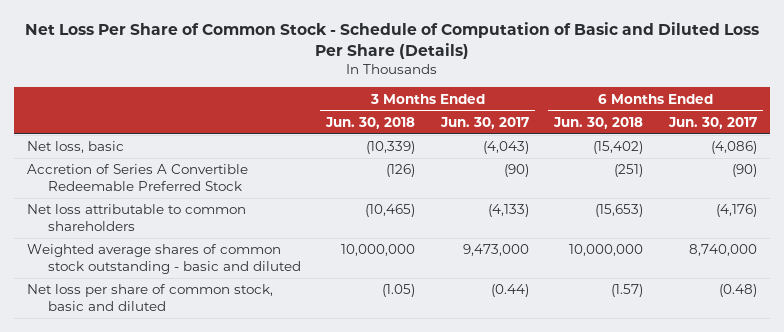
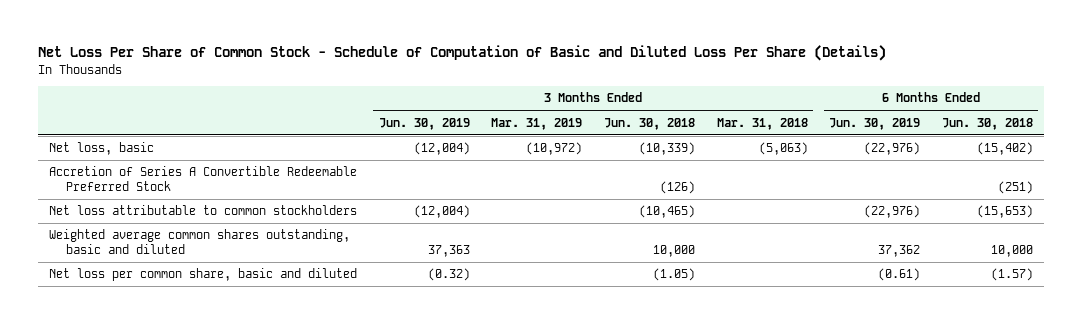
[439,116,529,129] Jun. 30, 2017 -> none
[667,116,757,129] Jun. 30, 2017 -> none
none -> [378,117,470,130] Jun. 30, 2019
none -> [491,117,583,130] Mar. 31, 2019
none -> [716,117,808,130] Mar. 31, 2018
none -> [829,117,921,130] Jun. 30, 2019
[27,204,247,232] Net loss attributable to common shareholders -> [49,205,358,216] Net loss attributable to common stockholders
[27,244,301,275] Weighted average shares of common stock outstanding - basic and diluted -> [49,229,351,255] Weighted average common shares outstanding, basic and diluted
[341,244,416,257] 10,000,000 -> [652,245,695,258] 10,000
[569,244,644,257] 10,000,000 -> [990,245,1033,258] 10,000
[27,284,274,312] Net loss per share of common stock, basic and diluted -> [49,268,358,282] Net loss per common share, basic and diluted

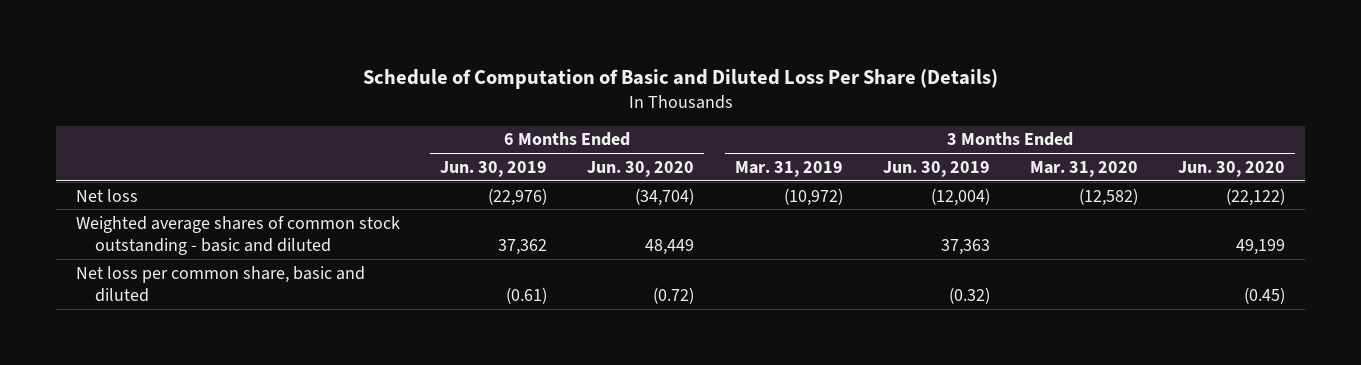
[38,45,887,62] Net Loss Per Share of Common Stock - Schedule of Computation of Basic and Diluted Loss Per Share (Details) -> [362,68,998,89] Schedule of Computation of Basic and Diluted Loss Per Share (Details)
[603,117,695,130] Jun. 30, 2018 -> none
[716,117,808,130] Mar. 31, 2018 -> none
[941,117,1033,130] Jun. 30, 2018 -> none
none -> [587,160,695,177] Jun. 30, 2020
none -> [1029,160,1138,177] Mar. 31, 2020
none -> [1177,160,1285,177] Jun. 30, 2020
[49,166,358,192] Accretion of Series A Convertible Redeemable Preferred Stock -> none
[49,205,358,216] Net loss attributable to common stockholders -> none
[49,142,155,156] Net loss, basic -> [76,188,139,202] Net loss
[49,229,351,255] Weighted average common shares outstanding, basic and diluted -> [76,215,401,255] Weighted average shares of common stock outstanding - basic and diluted

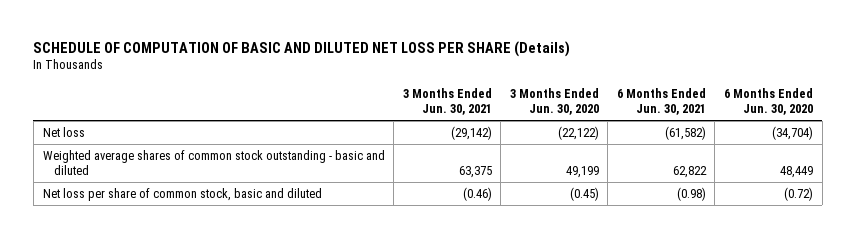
[362,68,998,89] Schedule of Computation of Basic and Diluted Loss Per Share (Details) -> [33,40,571,57] SCHEDULE OF COMPUTATION OF BASIC AND DILUTED NET LOSS PER SHARE (Details)
[440,160,548,177] Jun. 30, 2019 -> none
[734,160,843,177] Mar. 31, 2019 -> none
[882,160,990,177] Jun. 30, 2019 -> none
[1029,160,1138,177] Mar. 31, 2020 -> none
none -> [402,87,492,115] 3 Months Ended Jun. 30, 2021
none -> [616,87,706,115] 6 Months Ended Jun. 30, 2021
[76,265,366,302] Net loss per common share, basic and diluted -> [42,188,322,202] Net loss per share of common stock, basic and diluted

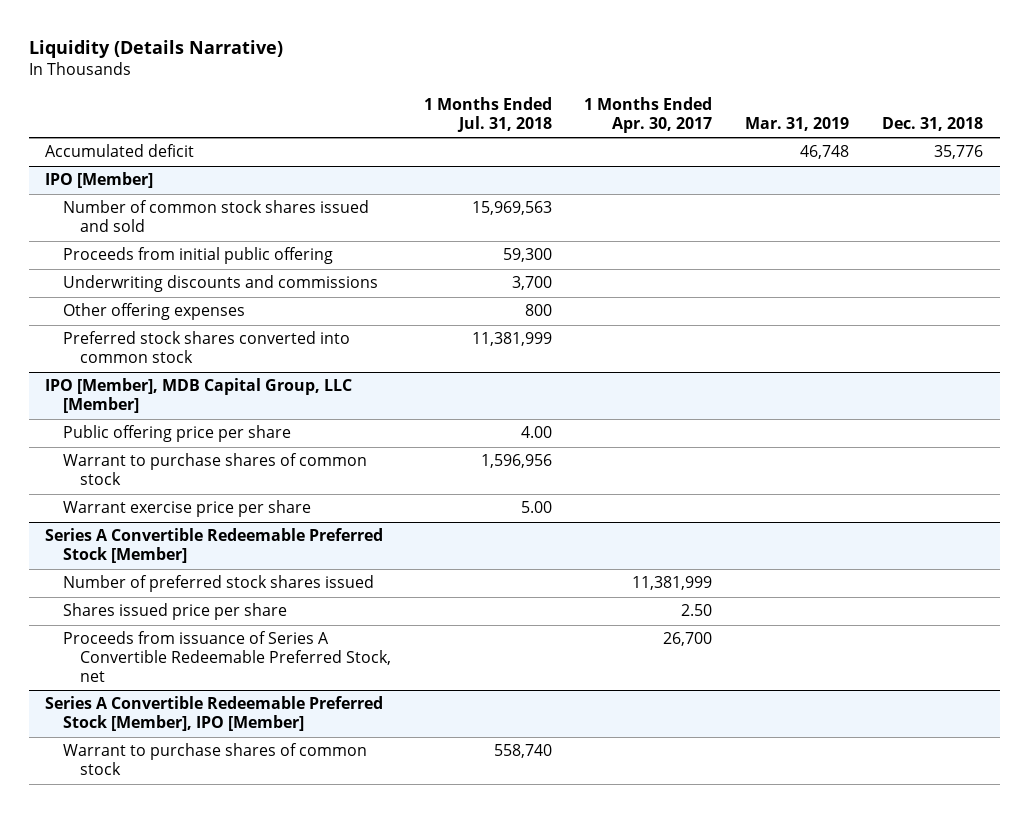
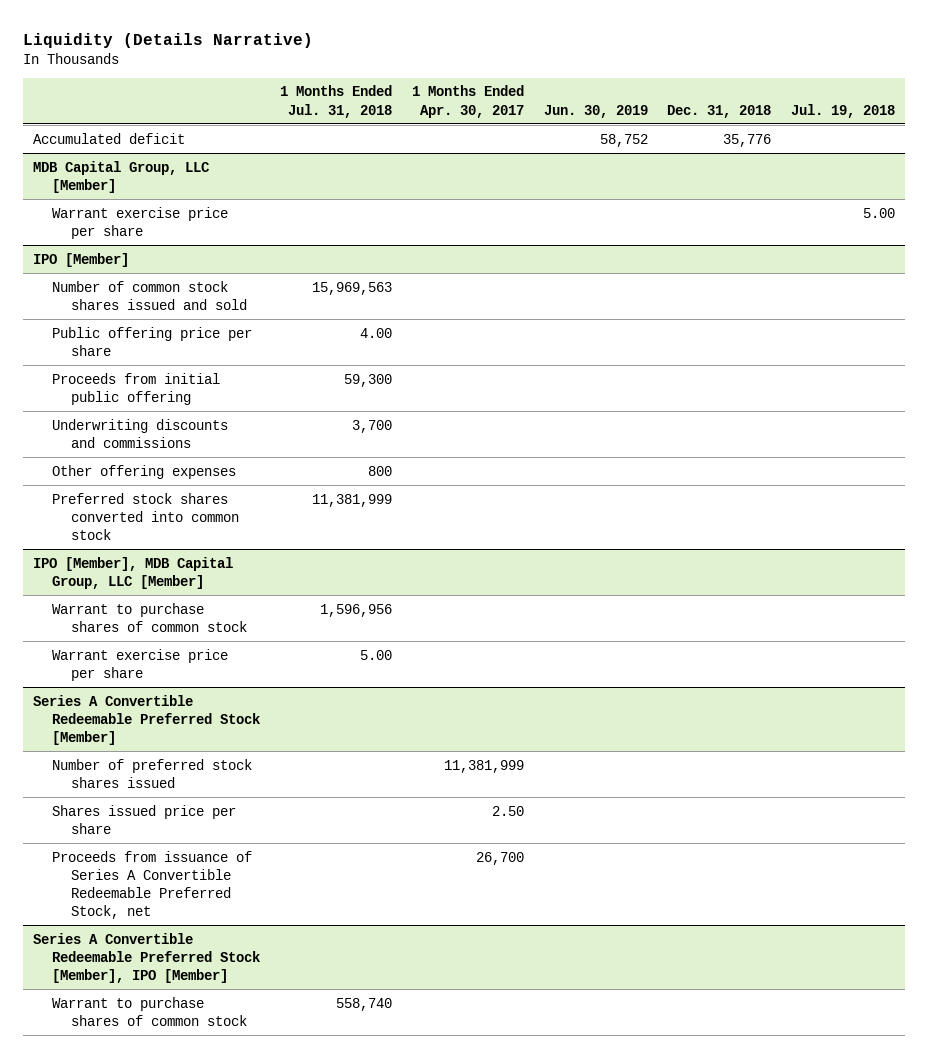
[745,117,850,132] Mar. 31, 2019 -> none
none -> [543,104,648,118] Jun. 30, 2019
none -> [791,103,896,118] Jul. 19, 2018
none -> [32,160,210,193] MDB Capital Group, LLC [Member]
none -> [52,206,229,239] Warrant exercise price per share
none -> [52,326,253,356] Public offering price per share
[62,425,291,443] Public offering price per share -> none

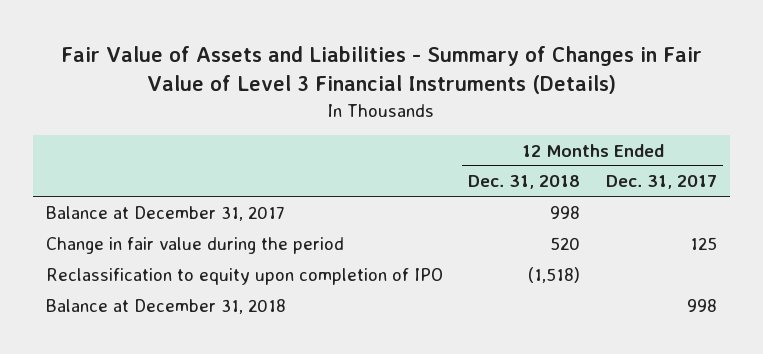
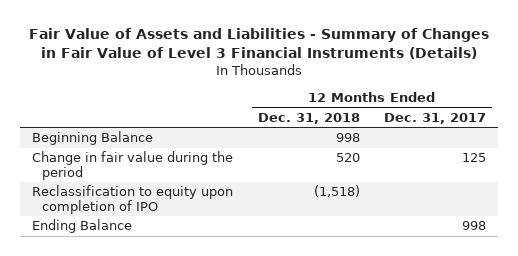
[45,205,285,221] Balance at December 31, 2017 -> [32,131,154,146] Beginning Balance
[45,298,286,314] Balance at December 31, 2018 -> [32,219,133,234] Ending Balance

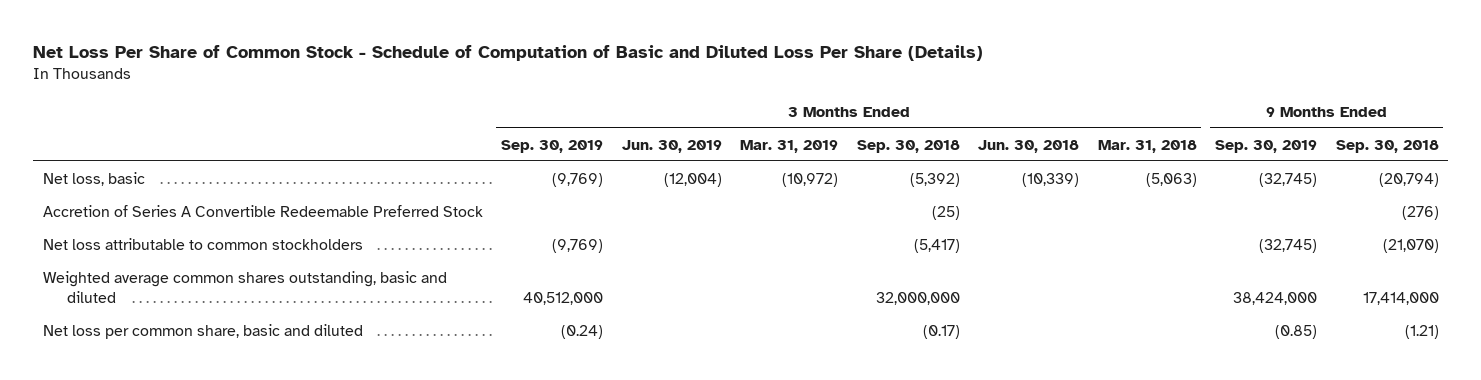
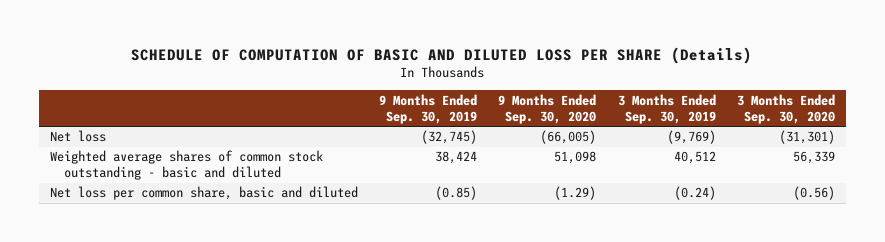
[33,44,984,61] Net Loss Per Share of Common Stock - Schedule of Computation of Basic and Diluted Loss Per Share (Details) -> [131,46,753,64] SCHEDULE OF COMPUTATION OF BASIC AND DILUTED LOSS PER SHARE (Details)
[621,139,722,153] Jun. 30, 2019 -> none
[740,139,839,153] Mar. 31, 2019 -> none
[856,139,960,153] Sep. 30, 2018 -> none
[978,139,1080,153] Jun. 30, 2018 -> none
[1097,139,1197,153] Mar. 31, 2018 -> none
[1335,139,1439,153] Sep. 30, 2018 -> none
none -> [498,93,597,124] 9 Months Ended Sep. 30, 2020
none -> [737,93,836,124] 3 Months Ended Sep. 30, 2020
[42,204,483,217] Accretion of Series A Convertible Redeemable Preferred Stock -> none
[42,237,363,250] Net loss attributable to common stockholders -> none
[42,171,145,186] Net loss, basic -> [49,130,106,143] Net loss
[42,270,447,304] Weighted average common shares outstanding, basic and diluted -> [49,150,323,181] Weighted average shares of common stock outstanding - basic and diluted
[523,292,604,306] 40,512,000 -> [673,151,716,165] 40,512
[1233,292,1318,306] 38,424,000 -> [435,151,478,165] 38,424

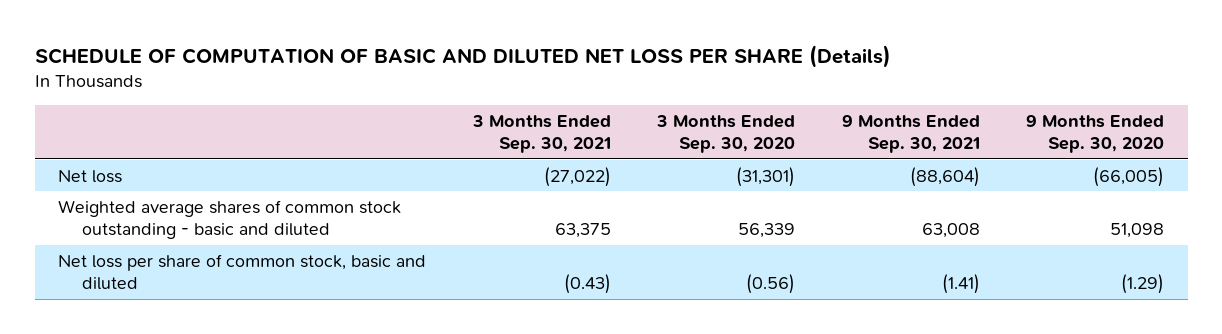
[131,46,753,64] SCHEDULE OF COMPUTATION OF BASIC AND DILUTED LOSS PER SHARE (Details) -> [34,44,891,68] SCHEDULE OF COMPUTATION OF BASIC AND DILUTED NET LOSS PER SHARE (Details)
[379,93,478,124] 9 Months Ended Sep. 30, 2019 -> none
[617,93,716,124] 3 Months Ended Sep. 30, 2019 -> none
none -> [471,114,611,154] 3 Months Ended Sep. 30, 2021
none -> [841,114,980,154] 9 Months Ended Sep. 30, 2021
[49,186,358,201] Net loss per common share, basic and diluted -> [58,253,427,291] Net loss per share of common stock, basic and diluted

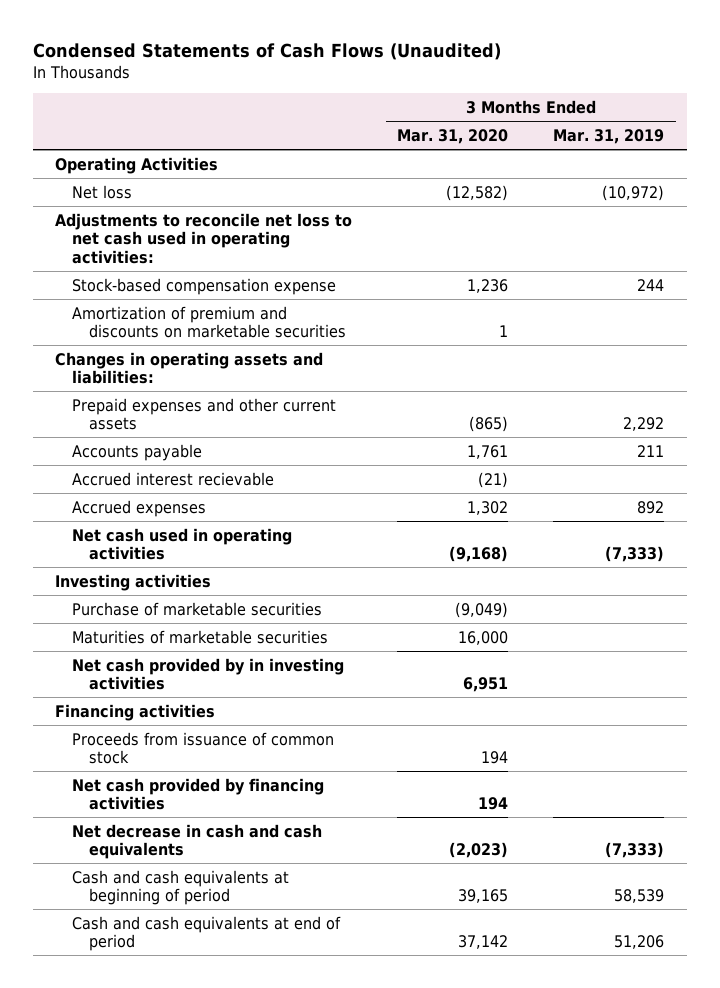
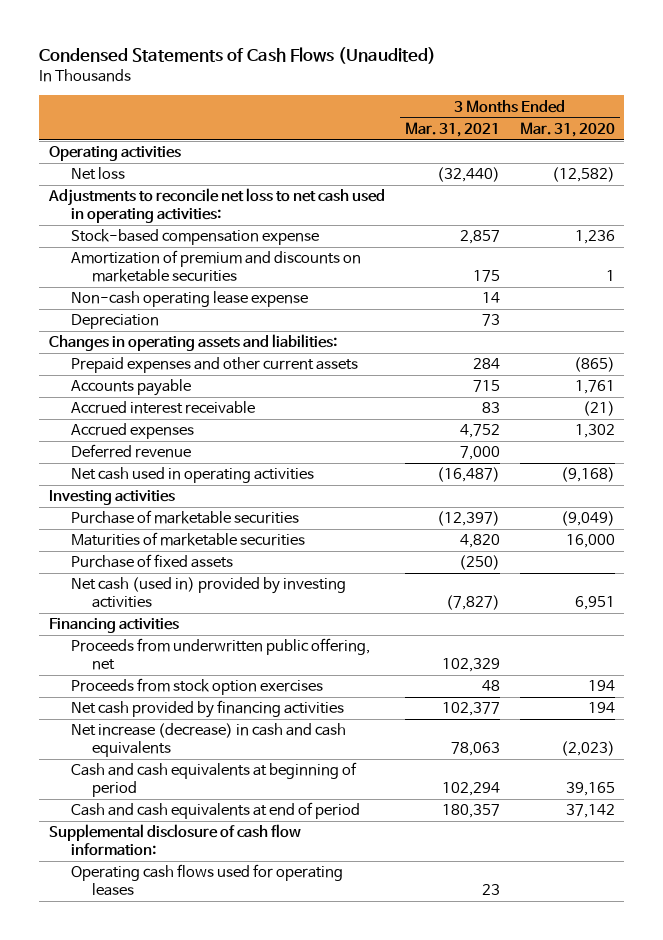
[553,128,665,144] Mar. 31, 2019 -> none
none -> [404,121,500,137] Mar. 31, 2021
[55,156,219,174] Operating Activities -> [48,146,181,162] Operating activities
none -> [70,291,308,308] Non-cash operating lease expense
none -> [70,314,159,330] Depreciation
[71,471,274,486] Accrued interest recievable -> [70,401,255,415] Accrued interest receivable
none -> [70,444,191,459] Deferred revenue
none -> [70,554,233,569] Purchase of fixed assets
[71,657,344,691] Net cash provided by in investing activities -> [70,577,346,609] Net cash (used in) provided by investing activities
none -> [70,638,370,671] Proceeds from underwritten public offering, net
[71,731,334,765] Proceeds from issuance of common stock -> [70,678,323,696] Proceeds from stock option exercises
[71,823,322,860] Net decrease in cash and cash equivalents -> [70,723,346,758] Net increase (decrease) in cash and cash equivalents
none -> [48,824,301,857] Supplemental disclosure of cash flow information:
none -> [70,864,343,897] Operating cash flows used for operating leases

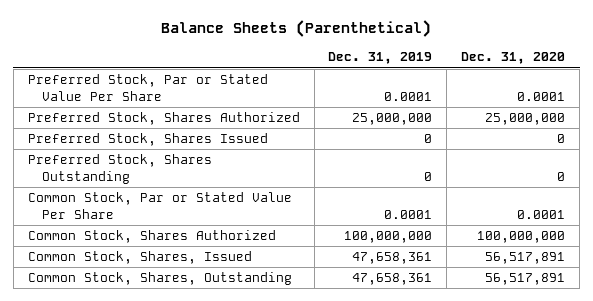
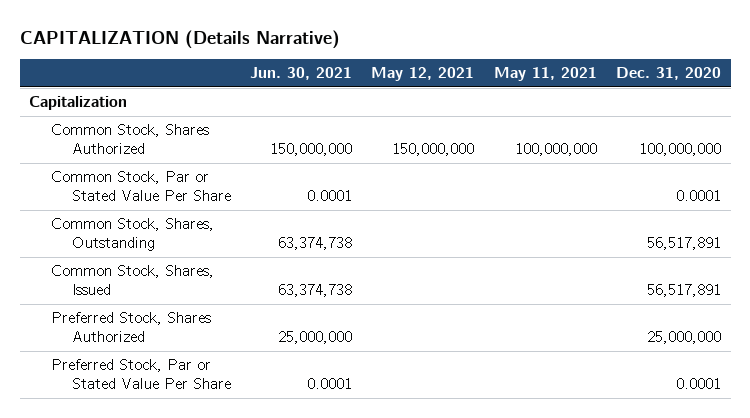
[161,20,432,38] Balance Sheets (Parenthetical) -> [19,29,340,49] CAPITALIZATION (Details Narrative)
[328,52,433,65] Dec. 31, 2019 -> none
none -> [250,67,353,81] Jun. 30, 2021
none -> [371,67,475,82] May 12, 2021
none -> [493,67,597,82] May 11, 2021
[27,133,268,147] Preferred Stock, Shares Issued -> none
[27,154,212,184] Preferred Stock, Shares Outstanding -> none
none -> [29,96,128,111] Capitalization
[27,192,292,219] Common Stock, Par or Stated Value Per Share -> [50,171,231,202] Common Stock, Par or Stated Value Per Share
[27,251,252,265] Common Stock, Shares, Issued -> [50,265,214,296] Common Stock, Shares, Issued
[27,112,300,126] Preferred Stock, Shares Authorized -> [50,312,211,343] Preferred Stock, Shares Authorized
[27,74,268,101] Preferred Stock, Par or Stated Value Per Share -> [50,359,231,390] Preferred Stock, Par or Stated Value Per Share

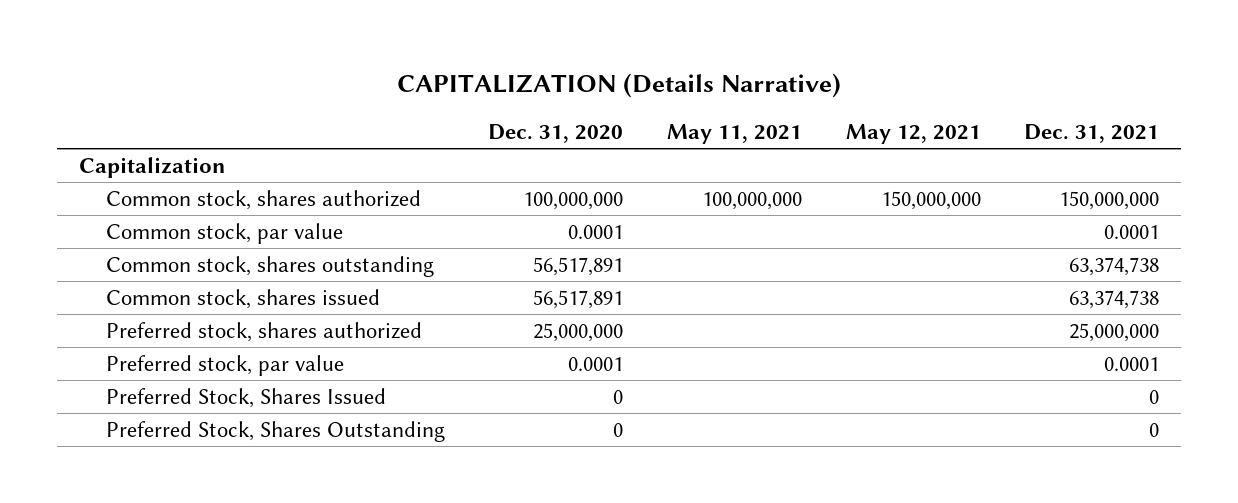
[250,67,353,81] Jun. 30, 2021 -> none
none -> [1024,123,1160,143] Dec. 31, 2021
[50,124,209,155] Common Stock, Shares Authorized -> [105,190,421,211] Common stock, shares authorized
[50,171,231,202] Common Stock, Par or Stated Value Per Share -> [105,223,343,245] Common stock, par value
[50,218,214,252] Common Stock, Shares, Outstanding -> [105,256,434,278] Common stock, shares outstanding
[50,265,214,296] Common Stock, Shares, Issued -> [105,289,380,310] Common stock, shares issued
[50,312,211,343] Preferred Stock, Shares Authorized -> [105,322,422,343] Preferred stock, shares authorized
[50,359,231,390] Preferred Stock, Par or Stated Value Per Share -> [105,355,344,377] Preferred stock, par value
none -> [105,388,386,409] Preferred Stock, Shares Issued
none -> [105,421,445,443] Preferred Stock, Shares Outstanding

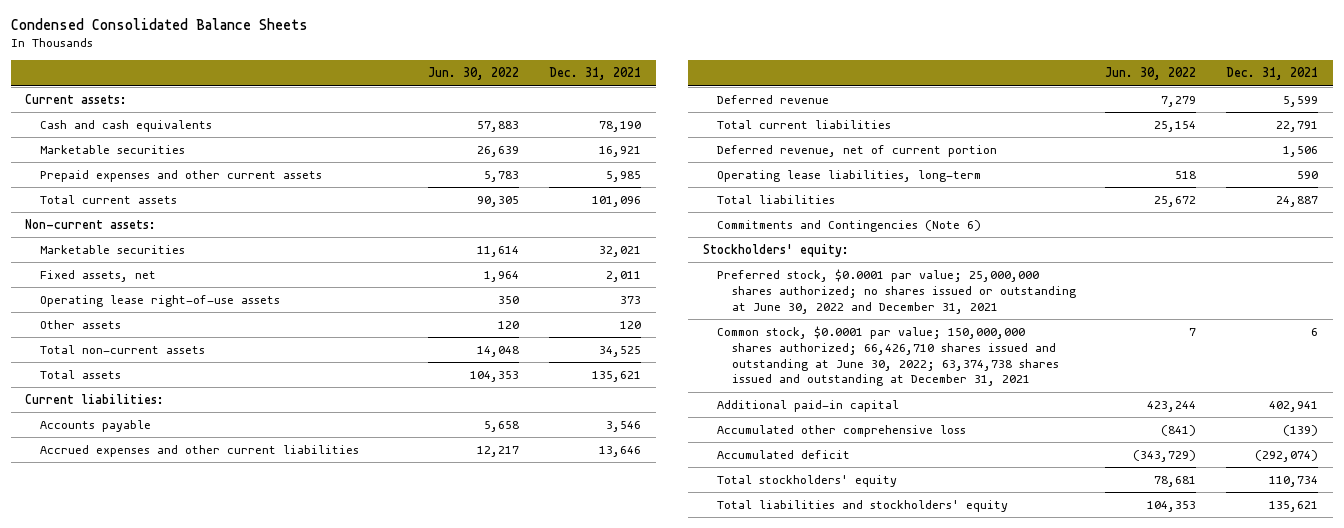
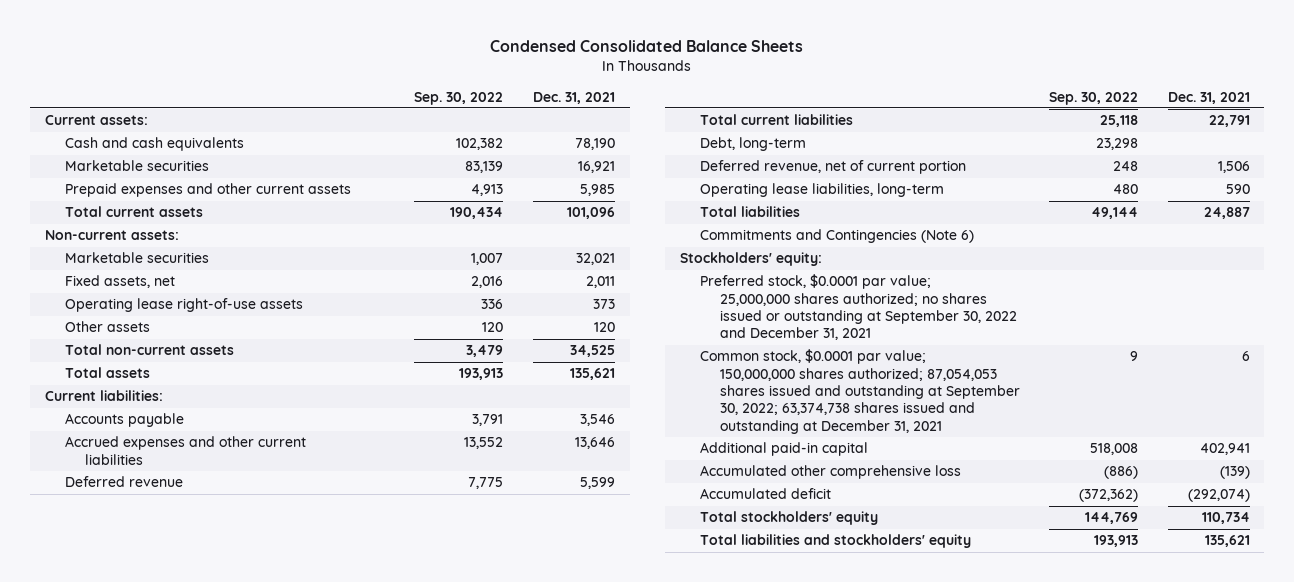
[428,67,520,81] Jun. 30, 2022 -> none
none -> [414,91,504,105] Sep. 30, 2022
none -> [699,137,806,152] Debt, long-term
[717,269,1076,314] Preferred stock, $0.0001 par value; 25,000,000 shares authorized; no shares issued or outstanding at June 30, 2022 and December 31, 2021 -> [699,274,1017,341] Preferred stock, $0.0001 par value; 25,000,000 shares authorized; no shares issued or outstanding at September 30, 2022 and December 31, 2021
[717,326,1059,387] Common stock, $0.0001 par value; 150,000,000 shares authorized; 66,426,710 shares issued and outstanding at June 30, 2022; 63,374,738 shares issued and outstanding at December 31, 2021 -> [699,349,1020,434] Common stock, $0.0001 par value; 150,000,000 shares authorized; 87,054,053 shares issued and outstanding at September 30, 2022; 63,374,738 shares issued and outstanding at December 31, 2021

